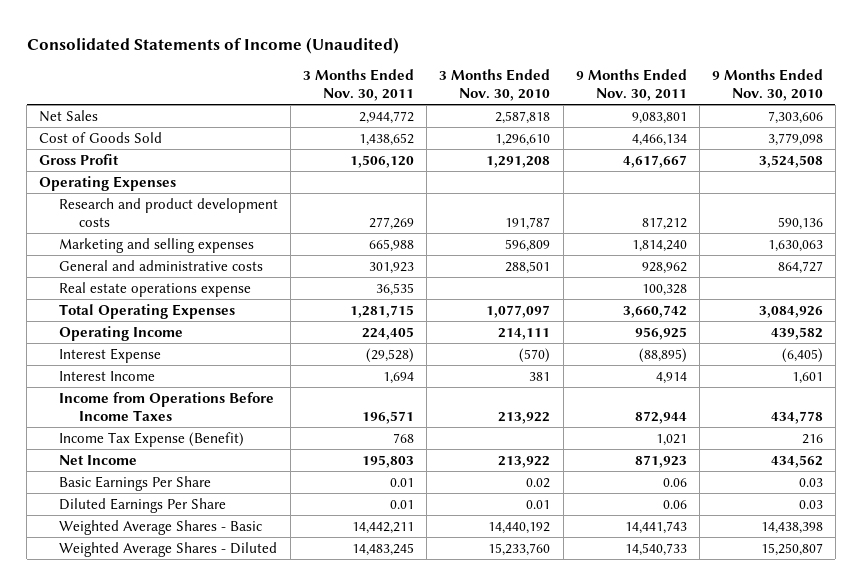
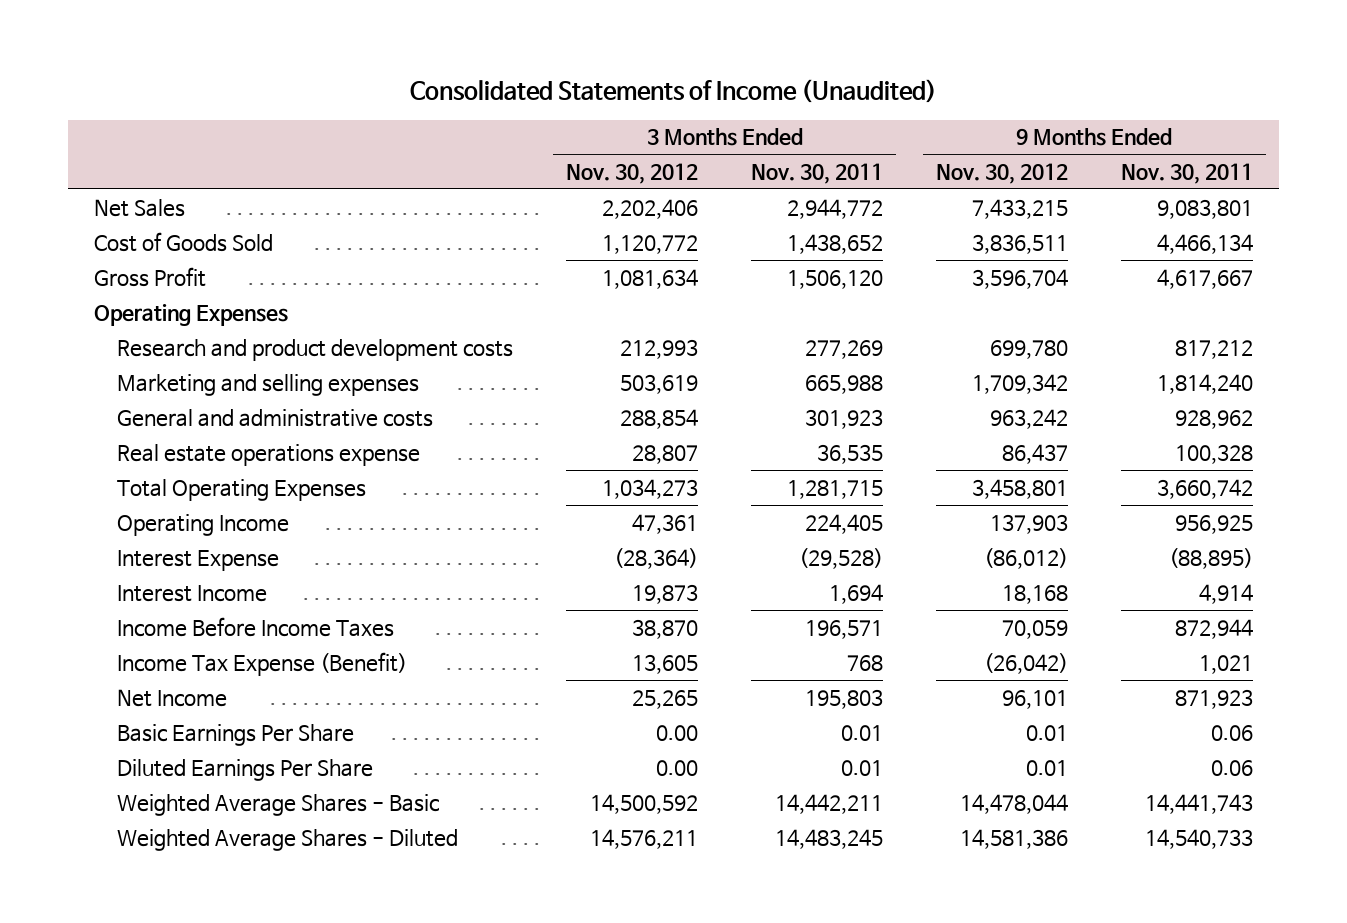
[439,69,551,102] 3 Months Ended Nov. 30, 2010 -> none
[711,69,823,102] 9 Months Ended Nov. 30, 2010 -> none
none -> [566,162,699,184] Nov. 30, 2012
none -> [935,162,1068,184] Nov. 30, 2012
[59,391,275,421] Income from Operations Before Income Taxes -> [117,616,395,637] Income Before Income Taxes

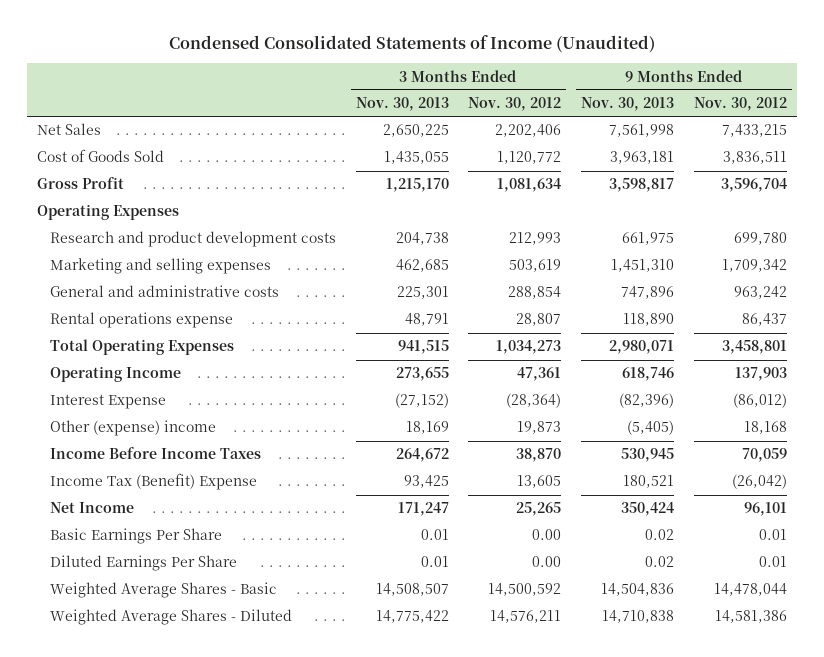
[410,79,938,104] Consolidated Statements of Income (Unaudited) -> [169,35,656,54] Condensed Consolidated Statements of Income (Unaudited)
[750,162,883,184] Nov. 30, 2011 -> none
[1120,162,1253,184] Nov. 30, 2011 -> none
none -> [355,97,449,112] Nov. 30, 2013
none -> [581,97,675,112] Nov. 30, 2013
[117,443,421,466] Real estate operations expense -> [49,312,233,329] Rental operations expense
[117,584,268,602] Interest Income -> [49,420,216,437] Other (expense) income
[117,651,408,676] Income Tax Expense (Benefit) -> [49,473,257,491] Income Tax (Benefit) Expense

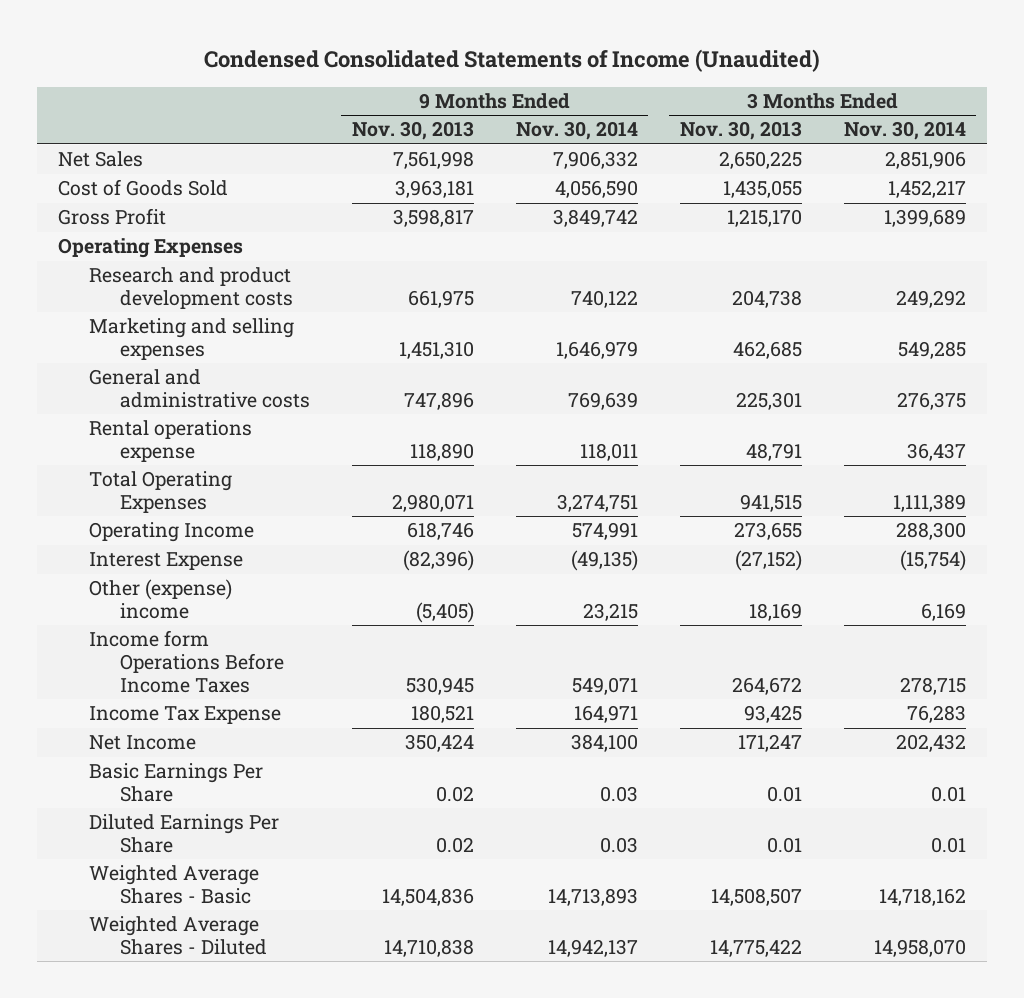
[468,97,562,112] Nov. 30, 2012 -> none
[693,97,787,112] Nov. 30, 2012 -> none
none -> [515,121,638,141] Nov. 30, 2014
none -> [843,121,966,141] Nov. 30, 2014
[49,447,261,460] Income Before Income Taxes -> [88,630,284,693] Income form Operations Before Income Taxes
[49,473,257,491] Income Tax (Benefit) Expense -> [88,706,281,725] Income Tax Expense

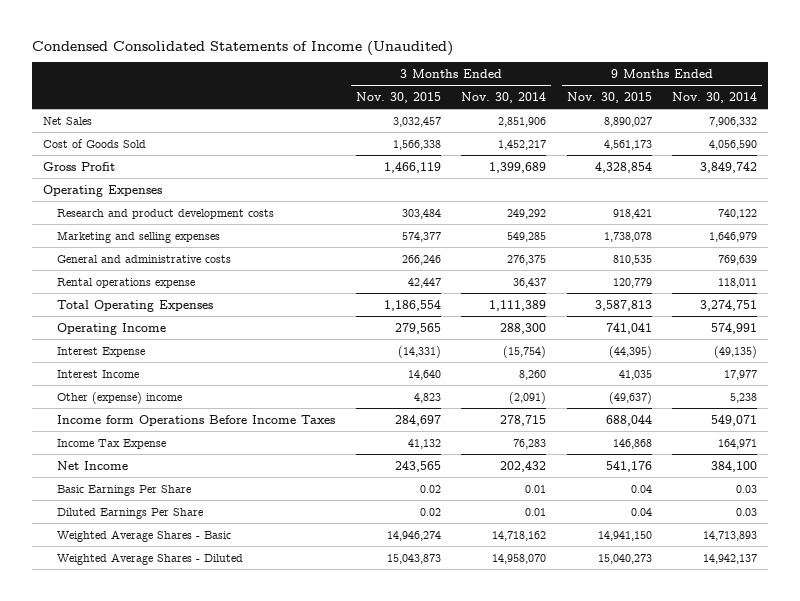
[351,121,474,141] Nov. 30, 2013 -> none
[679,121,802,141] Nov. 30, 2013 -> none
none -> [355,91,441,103] Nov. 30, 2015
none -> [566,91,652,103] Nov. 30, 2015
none -> [57,369,140,378] Interest Income
[582,602,638,621] 23,215 -> [730,392,758,403] 5,238
[920,602,966,621] 6,169 -> [509,391,547,404] (2,091)

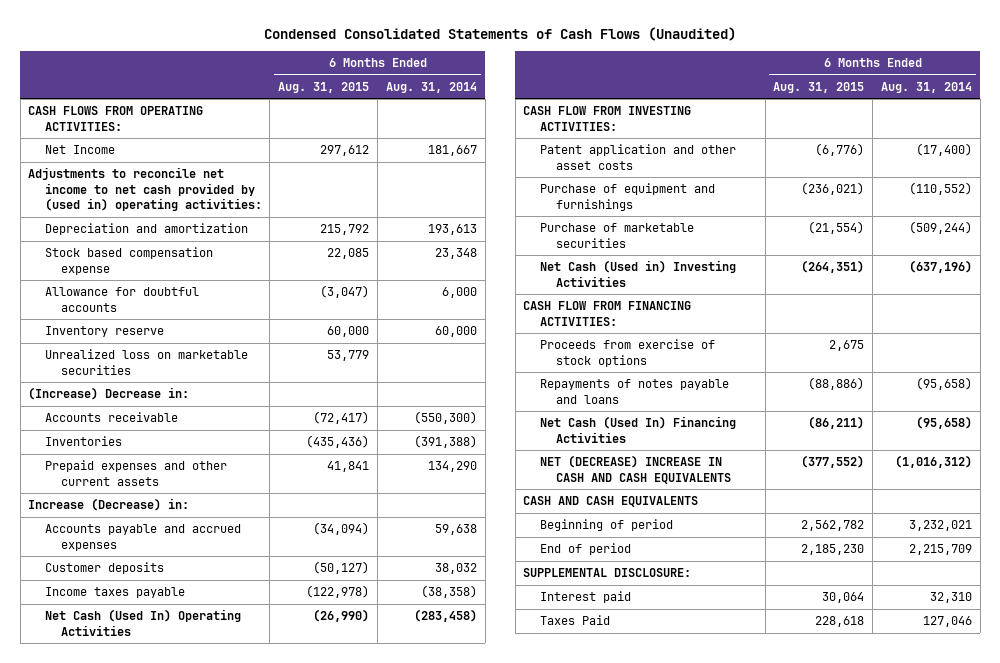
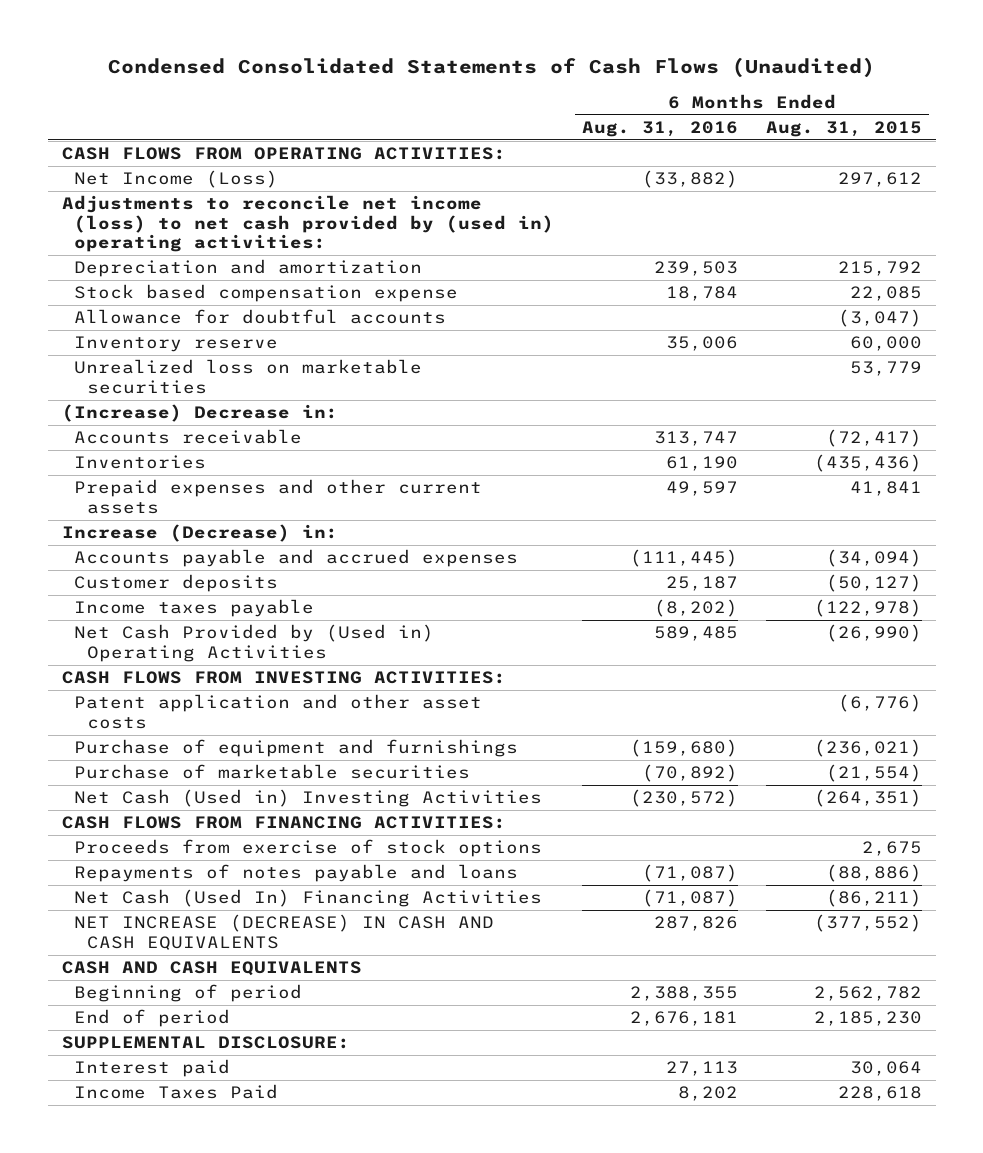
[385,81,477,93] Aug. 31, 2014 -> none
none -> [582,120,739,137] Aug. 31, 2016
[44,145,115,155] Net Income -> [74,170,279,189] Net Income (Loss)
[28,167,262,212] Adjustments to reconcile net income to net cash provided by (used in) operating activities: -> [61,195,555,253] Adjustments to reconcile net income (loss) to net cash provided by (used in) operating activities:
[44,609,241,636] Net Cash (Used In) Operating Activities -> [74,624,435,662] Net Cash Provided by (Used in) Operating Activities
[523,106,692,131] CASH FLOW FROM INVESTING ACTIVITIES: -> [61,671,506,685] CASH FLOWS FROM INVESTING ACTIVITIES:
[523,301,692,326] CASH FLOW FROM FINANCING ACTIVITIES: -> [61,816,506,830] CASH FLOWS FROM FINANCING ACTIVITIES:
[539,455,731,484] NET (DECREASE) INCREASE IN CASH AND CASH EQUIVALENTS -> [74,914,495,950] NET INCREASE (DECREASE) IN CASH AND CASH EQUIVALENTS
[539,615,610,626] Taxes Paid -> [74,1084,279,1100] Income Taxes Paid

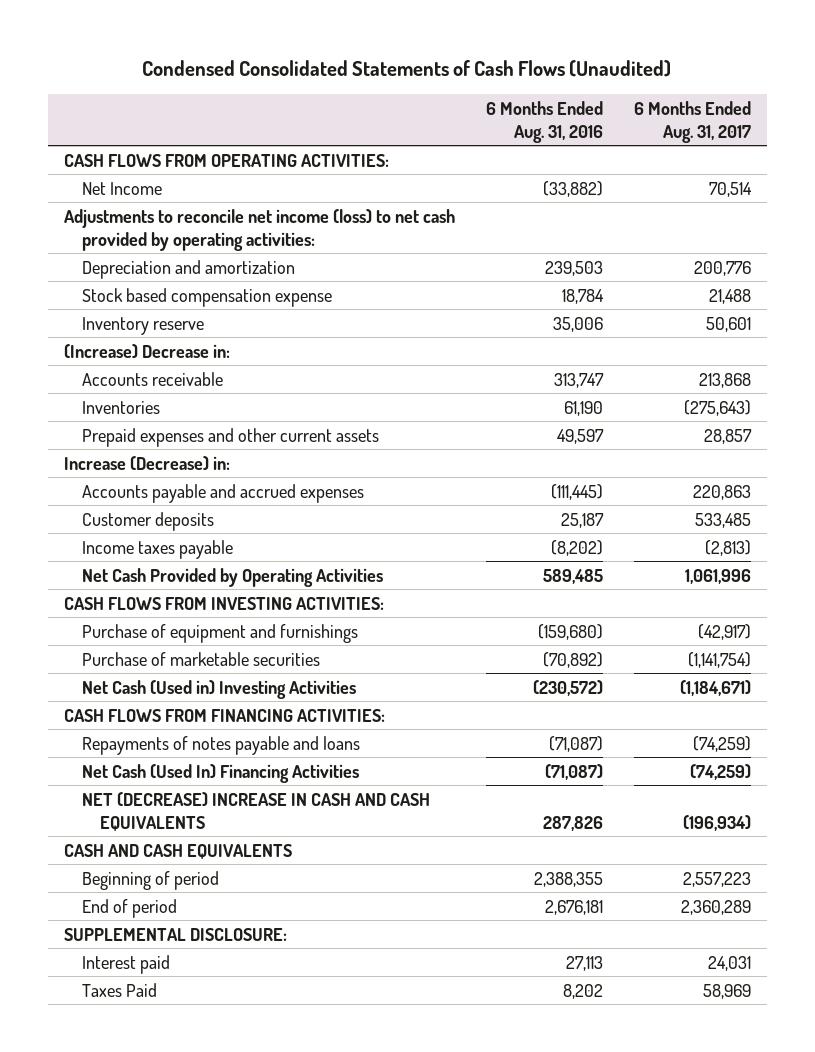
[765,120,922,137] Aug. 31, 2015 -> none
none -> [634,100,752,143] 6 Months Ended Aug. 31, 2017
[74,170,279,189] Net Income (Loss) -> [81,181,162,195] Net Income
[61,195,555,253] Adjustments to reconcile net income (loss) to net cash provided by (used in) operating activities: -> [63,208,455,251] Adjustments to reconcile net income (loss) to net cash provided by operating activities:
[74,309,447,325] Allowance for doubtful accounts -> none
[74,359,423,394] Unrealized loss on marketable securities -> none
[74,624,435,662] Net Cash Provided by (Used in) Operating Activities -> [81,567,383,587] Net Cash Provided by Operating Activities
[74,694,483,729] Patent application and other asset costs -> none
[74,839,543,858] Proceeds from exercise of stock options -> none
[74,914,495,950] NET INCREASE (DECREASE) IN CASH AND CASH EQUIVALENTS -> [81,791,430,831] NET (DECREASE) INCREASE IN CASH AND CASH EQUIVALENTS
[74,1084,279,1100] Income Taxes Paid -> [81,982,157,997] Taxes Paid

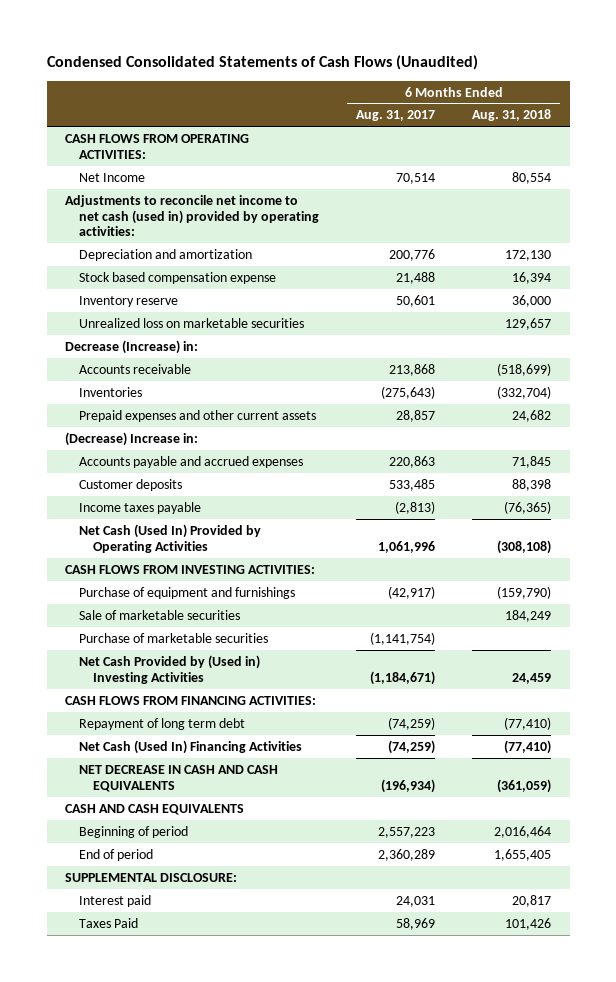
[485,100,603,143] 6 Months Ended Aug. 31, 2016 -> none
none -> [472,109,552,122] Aug. 31, 2018
[63,208,455,251] Adjustments to reconcile net income (loss) to net cash provided by operating activities: -> [65,194,320,237] Adjustments to reconcile net income to net cash (used in) provided by operating activities:
none -> [79,317,305,328] Unrealized loss on marketable securities
[63,343,230,359] (Increase) Decrease in: -> [65,339,199,354] Decrease (Increase) in:
[63,455,230,471] Increase (Decrease) in: -> [65,431,199,446] (Decrease) Increase in:
[81,567,383,587] Net Cash Provided by Operating Activities -> [79,523,262,553] Net Cash (Used In) Provided by Operating Activities
none -> [79,609,241,620] Sale of marketable securities
[81,679,356,699] Net Cash (Used in) Investing Activities -> [79,654,261,684] Net Cash Provided by (Used in) Investing Activities
[81,735,360,755] Repayments of notes payable and loans -> [79,717,246,730] Repayment of long term debt
[81,791,430,831] NET (DECREASE) INCREASE IN CASH AND CASH EQUIVALENTS -> [79,764,279,792] NET DECREASE IN CASH AND CASH EQUIVALENTS

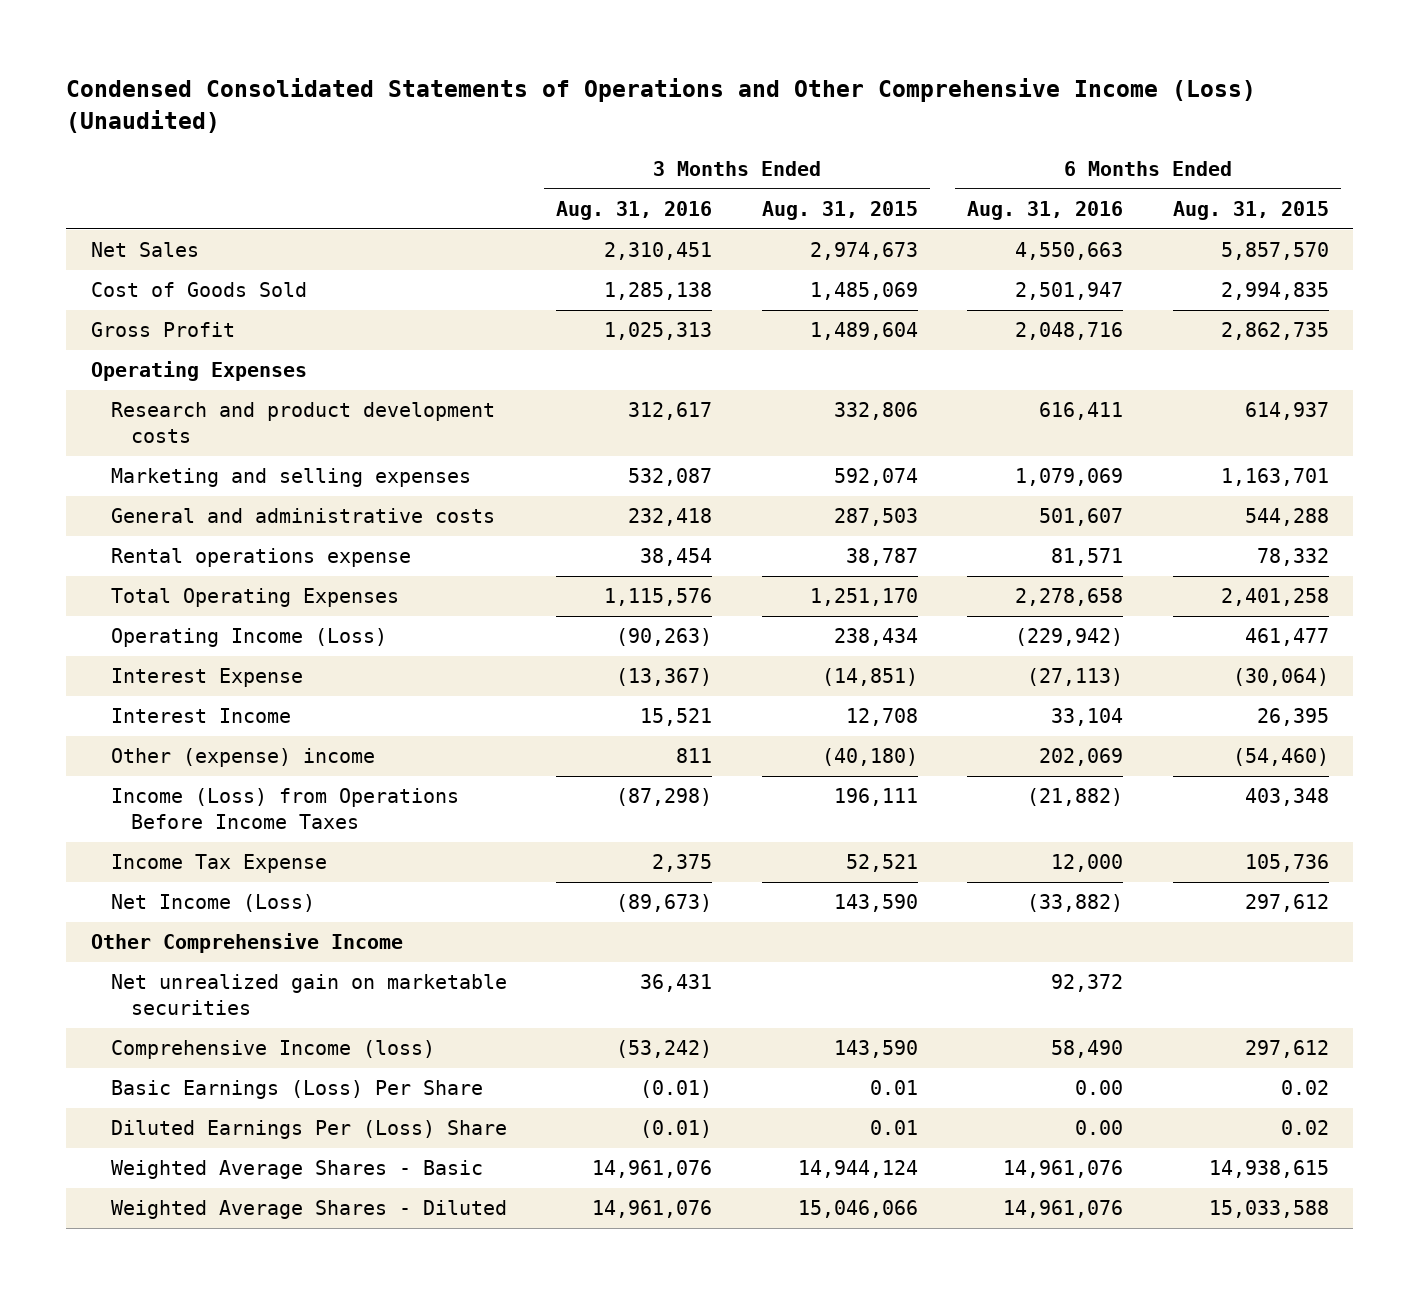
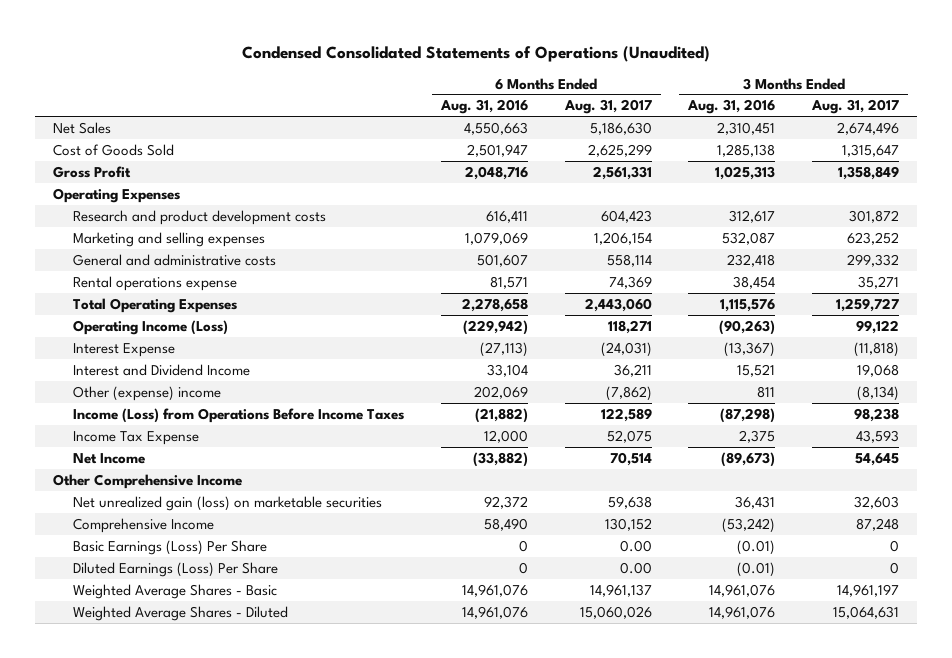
[66,78,1257,133] Condensed Consolidated Statements of Operations and Other Comprehensive Income (Loss) (Unaudited) -> [242,46,711,63] Condensed Consolidated Statements of Operations (Unaudited)
[761,201,918,221] Aug. 31, 2015 -> none
[1172,201,1329,221] Aug. 31, 2015 -> none
none -> [563,99,652,115] Aug. 31, 2017
none -> [810,99,899,115] Aug. 31, 2017
[110,708,291,724] Interest Income -> [73,363,251,376] Interest and Dividend Income
[110,894,315,913] Net Income (Loss) -> [73,452,146,464] Net Income
[110,974,507,1016] Net unrealized gain on marketable securities -> [73,495,383,511] Net unrealized gain (loss) on marketable securities
[110,1040,435,1060] Comprehensive Income (loss) -> [73,517,215,533] Comprehensive Income
[1075,1080,1124,1096] 0.00 -> [518,539,528,552] 0
[110,1120,507,1140] Diluted Earnings Per (Loss) Share -> [73,561,279,577] Diluted Earnings (Loss) Per Share
[1075,1120,1124,1136] 0.00 -> [518,561,528,574] 0

